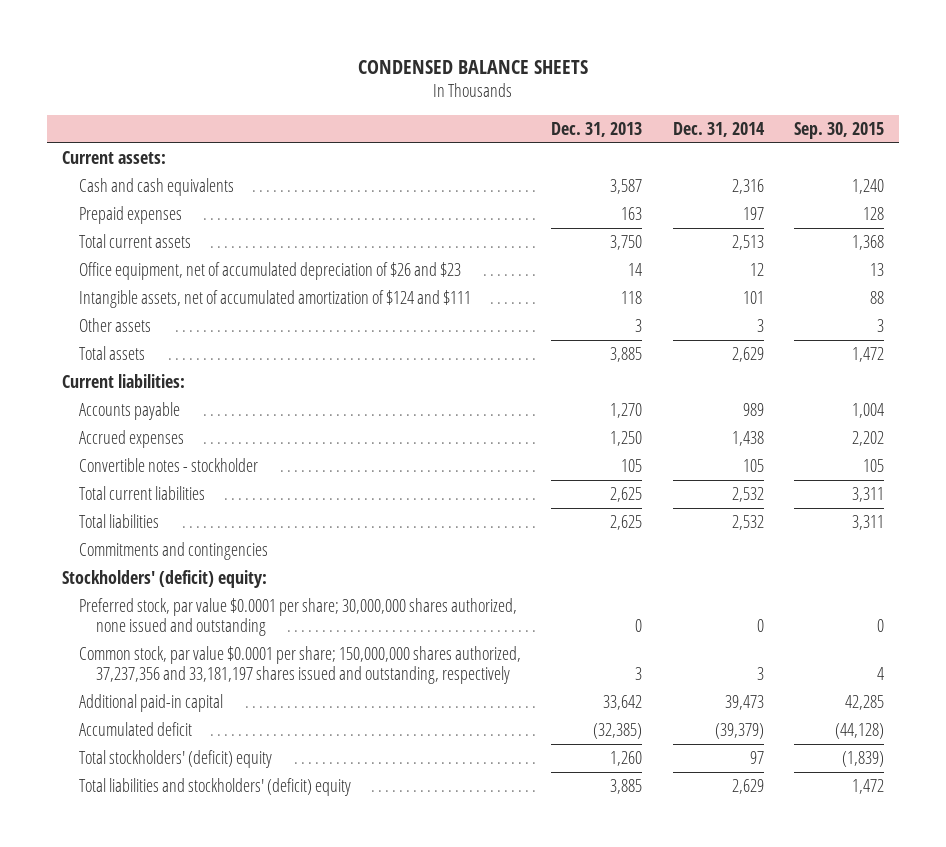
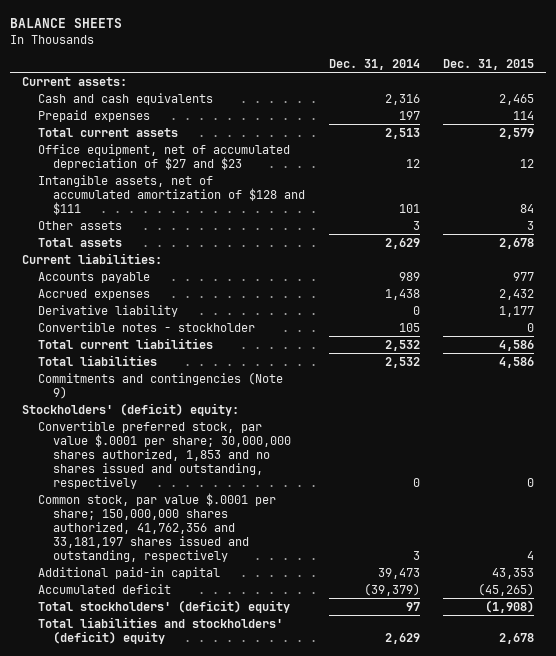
[357,59,588,74] CONDENSED BALANCE SHEETS -> [10,18,123,29] BALANCE SHEETS
[551,121,643,137] Dec. 31, 2013 -> none
[794,121,885,139] Sep. 30, 2015 -> none
none -> [443,58,535,70] Dec. 31, 2015
[78,262,461,281] Office equipment, net of accumulated depreciation of $26 and $23 -> [37,143,290,170] Office equipment, net of accumulated depreciation of $27 and $23
[78,290,471,309] Intangible assets, net of accumulated amortization of $124 and $111 -> [37,174,306,215] Intangible assets, net of accumulated amortization of $128 and $111
none -> [37,304,178,317] Derivative liability
[78,542,268,561] Commitments and contingencies -> [37,371,283,399] Commitments and contingencies (Note 9)
[78,598,517,637] Preferred stock, par value $0.0001 per share; 30,000,000 shares authorized, none issued and outstanding -> [37,420,292,490] Convertible preferred stock, par value $.0001 per share; 30,000,000 shares authorized, 1,853 and no shares issued and outstanding, respectively
[78,646,521,685] Common stock, par value $0.0001 per share; 150,000,000 shares authorized, 37,237,356 and 33,181,197 shares issued and outstanding, respectively -> [37,492,276,563] Common stock, par value $.0001 per share; 150,000,000 shares authorized, 41,762,356 and 33,181,197 shares issued and outstanding, respectively

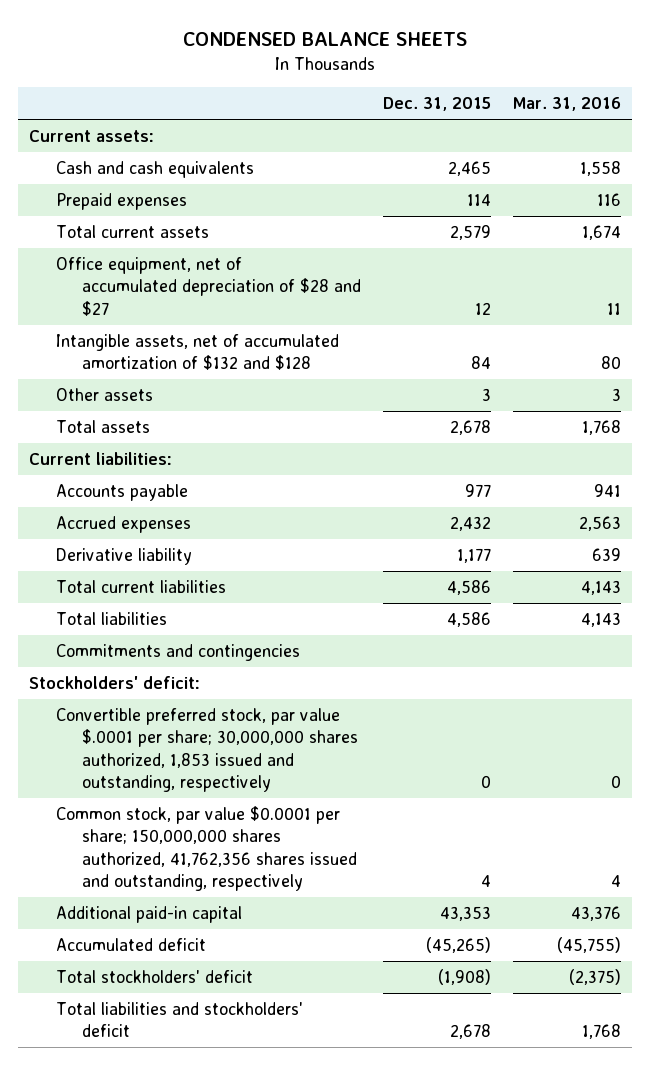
[10,18,123,29] BALANCE SHEETS -> [182,31,467,46] CONDENSED BALANCE SHEETS
[328,58,420,70] Dec. 31, 2014 -> none
none -> [512,97,621,112] Mar. 31, 2016
[37,143,290,170] Office equipment, net of accumulated depreciation of $27 and $23 -> [55,256,362,316] Office equipment, net of accumulated depreciation of $28 and $27
[37,174,306,215] Intangible assets, net of accumulated amortization of $128 and $111 -> [55,333,339,371] Intangible assets, net of accumulated amortization of $132 and $128
[37,321,255,332] Convertible notes - stockholder -> none
[37,371,283,399] Commitments and contingencies (Note 9) -> [55,643,300,661] Commitments and contingencies
[22,402,240,416] Stockholders' (deficit) equity: -> [29,675,201,689] Stockholders' deficit:
[37,420,292,490] Convertible preferred stock, par value $.0001 per share; 30,000,000 shares authorized, 1,853 and no shares issued and outstanding, respectively -> [55,707,359,793] Convertible preferred stock, par value $.0001 per share; 30,000,000 shares authorized, 1,853 issued and outstanding, respectively
[37,492,276,563] Common stock, par value $.0001 per share; 150,000,000 shares authorized, 41,762,356 and 33,181,197 shares issued and outstanding, respectively -> [55,805,358,892] Common stock, par value $0.0001 per share; 150,000,000 shares authorized, 41,762,356 shares issued and outstanding, respectively
[37,599,290,613] Total stockholders' (deficit) equity -> [55,969,253,983] Total stockholders' deficit
[37,616,283,644] Total liabilities and stockholders' (deficit) equity -> [55,1001,303,1038] Total liabilities and stockholders' deficit

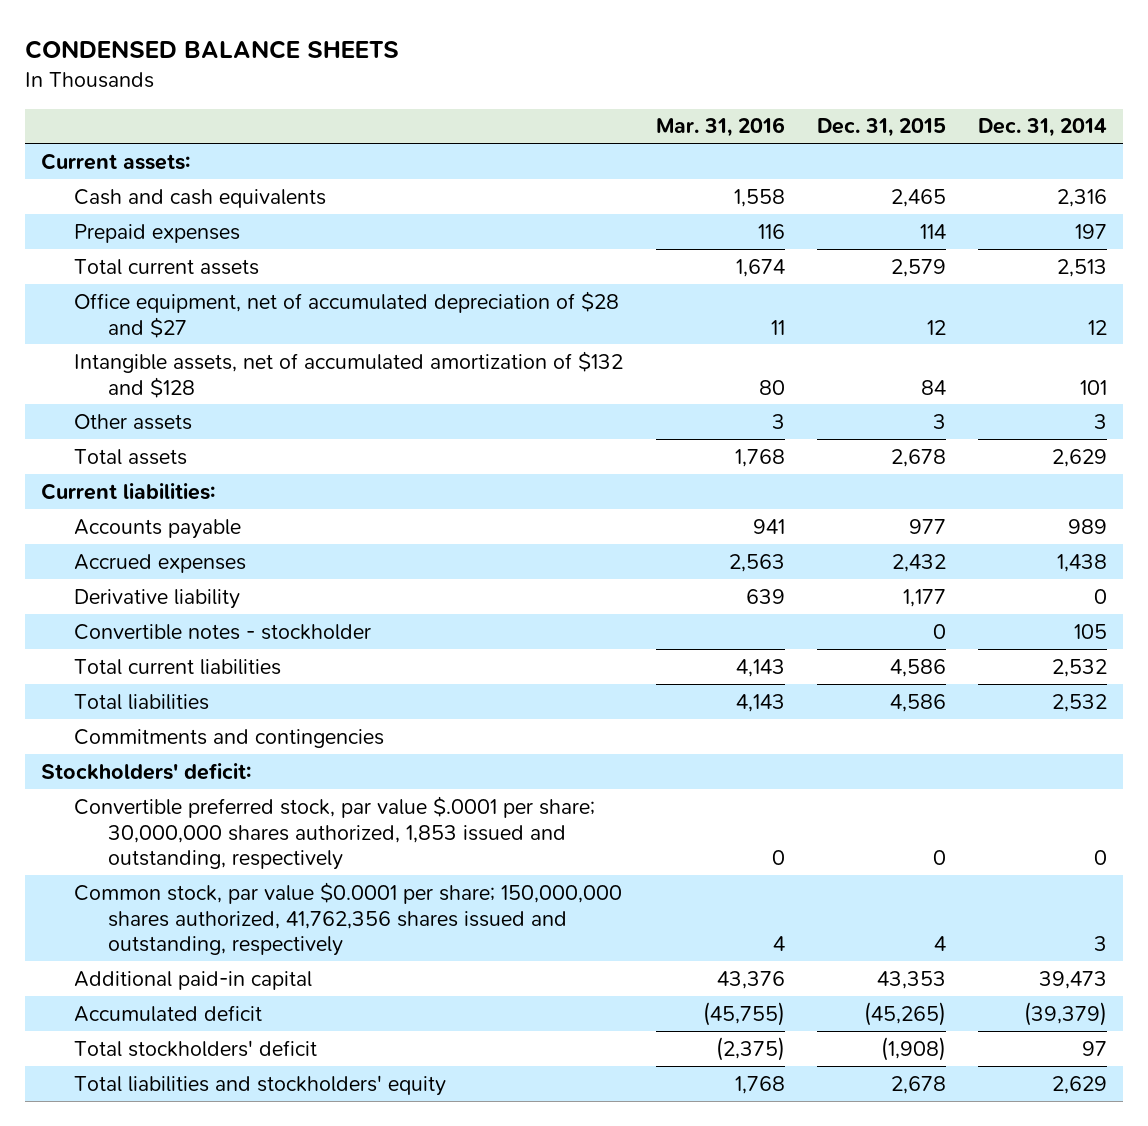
none -> [978,118,1108,138] Dec. 31, 2014
none -> [74,623,372,640] Convertible notes - stockholder
[55,1001,303,1038] Total liabilities and stockholders' deficit -> [74,1074,447,1096] Total liabilities and stockholders' equity

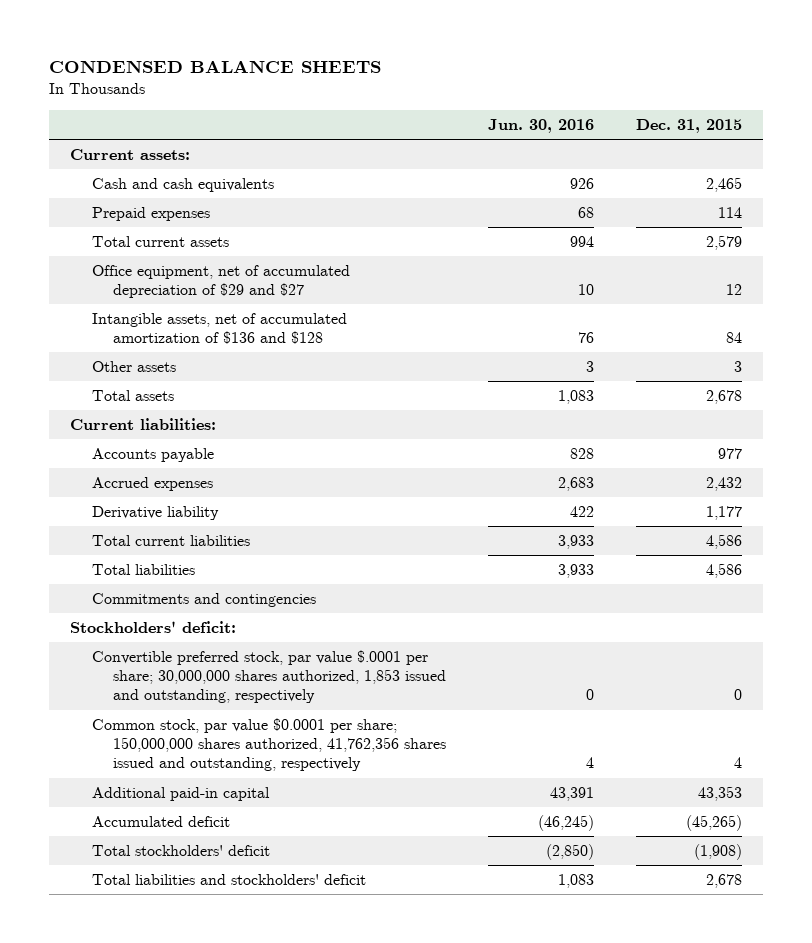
[655,117,785,138] Mar. 31, 2016 -> none
[978,118,1108,138] Dec. 31, 2014 -> none
none -> [488,118,595,133] Jun. 30, 2016
[74,290,620,338] Office equipment, net of accumulated depreciation of $28 and $27 -> [91,264,350,299] Office equipment, net of accumulated depreciation of $29 and $27
[74,350,624,398] Intangible assets, net of accumulated amortization of $132 and $128 -> [91,312,347,345] Intangible assets, net of accumulated amortization of $136 and $128
[74,623,372,640] Convertible notes - stockholder -> none
[74,1074,447,1096] Total liabilities and stockholders' equity -> [91,873,366,885] Total liabilities and stockholders' deficit

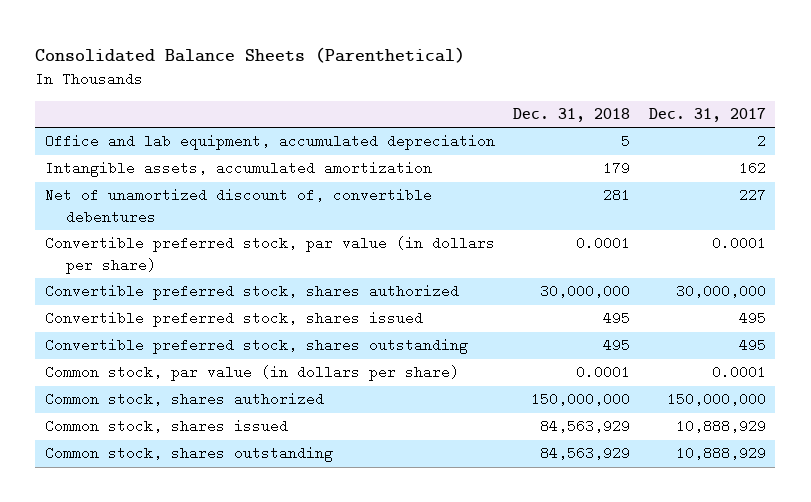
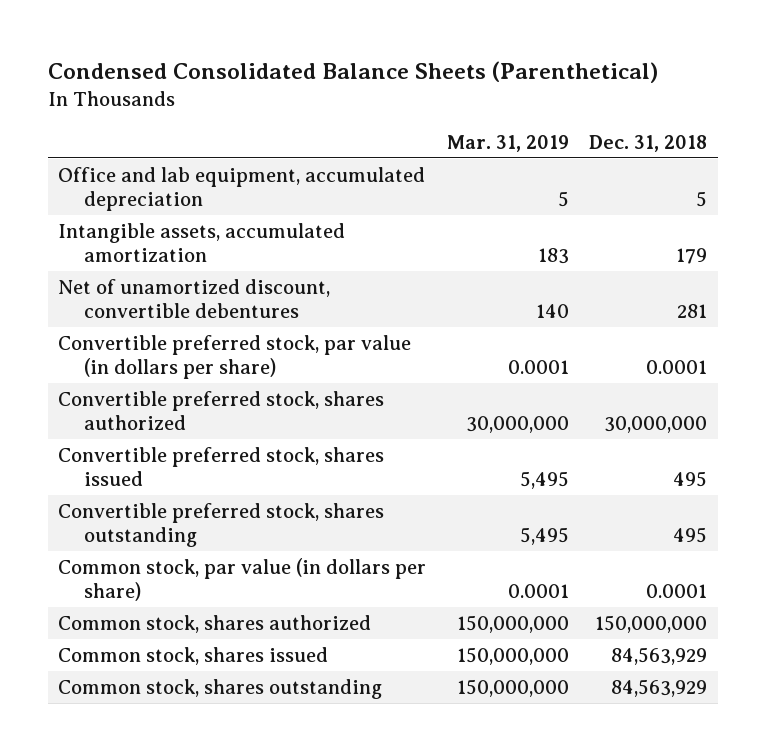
[35,47,466,64] Consolidated Balance Sheets (Parenthetical) -> [47,60,658,83] Condensed Consolidated Balance Sheets (Parenthetical)
[648,108,766,123] Dec. 31, 2017 -> none
none -> [446,134,569,152] Mar. 31, 2019
[44,188,432,224] Net of unamortized discount of, convertible debentures -> [58,279,331,318] Net of unamortized discount, convertible debentures

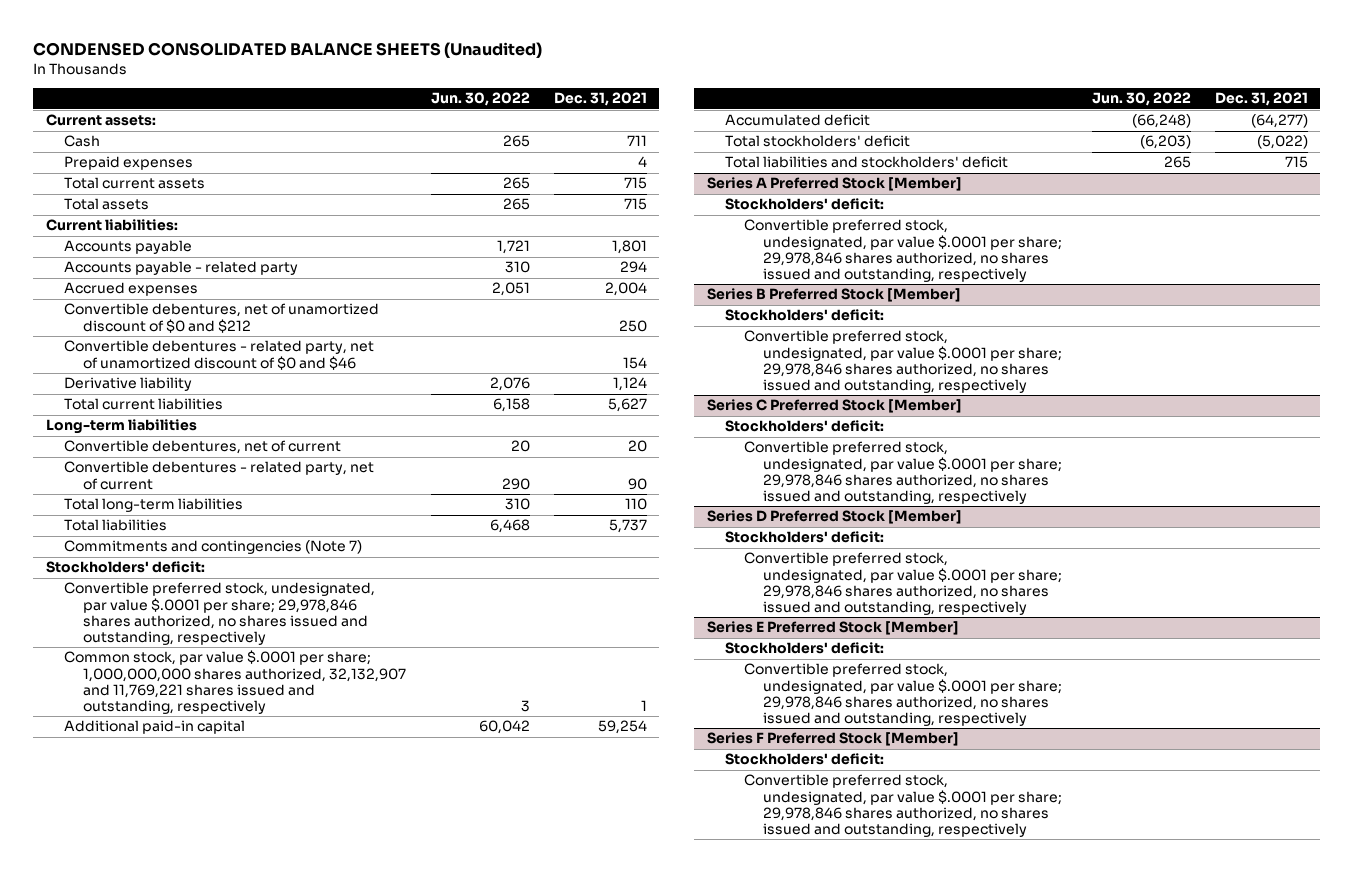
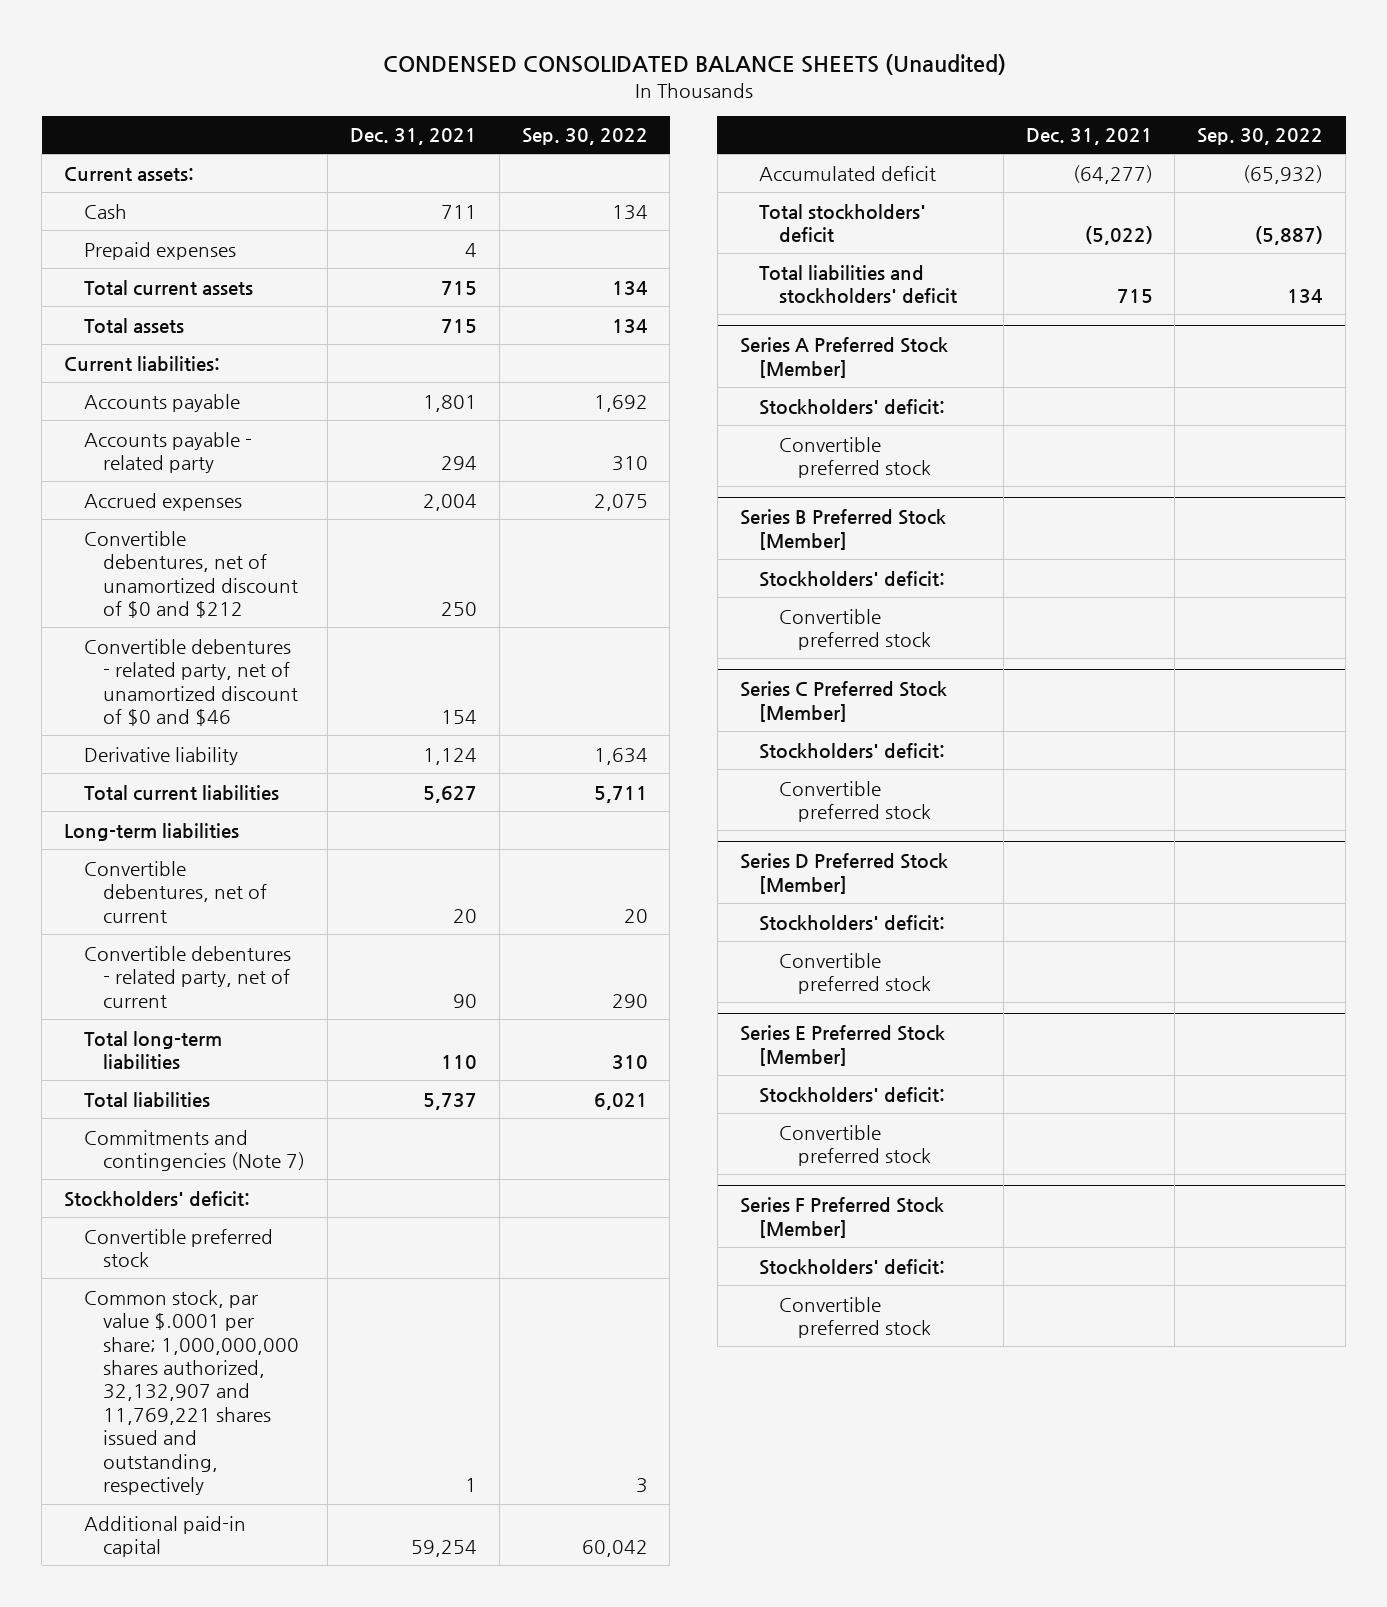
[430,92,530,107] Jun. 30, 2022 -> none
none -> [521,128,648,146] Sep. 30, 2022
[64,582,376,646] Convertible preferred stock, undesignated, par value $.0001 per share; 29,978,846 shares authorized, no shares issued and outstanding, respectively -> [83,1228,273,1268] Convertible preferred stock
[744,219,1062,283] Convertible preferred stock, undesignated, par value $.0001 per share; 29,978,846 shares authorized, no shares issued and outstanding, respectively -> [778,436,932,479] Convertible preferred stock
[744,330,1062,394] Convertible preferred stock, undesignated, par value $.0001 per share; 29,978,846 shares authorized, no shares issued and outstanding, respectively -> [778,608,932,651] Convertible preferred stock
[744,441,1062,505] Convertible preferred stock, undesignated, par value $.0001 per share; 29,978,846 shares authorized, no shares issued and outstanding, respectively -> [778,780,932,823] Convertible preferred stock
[744,552,1062,616] Convertible preferred stock, undesignated, par value $.0001 per share; 29,978,846 shares authorized, no shares issued and outstanding, respectively -> [778,952,932,995] Convertible preferred stock
[744,663,1062,727] Convertible preferred stock, undesignated, par value $.0001 per share; 29,978,846 shares authorized, no shares issued and outstanding, respectively -> [778,1124,932,1167] Convertible preferred stock
[744,774,1062,838] Convertible preferred stock, undesignated, par value $.0001 per share; 29,978,846 shares authorized, no shares issued and outstanding, respectively -> [778,1296,932,1339] Convertible preferred stock

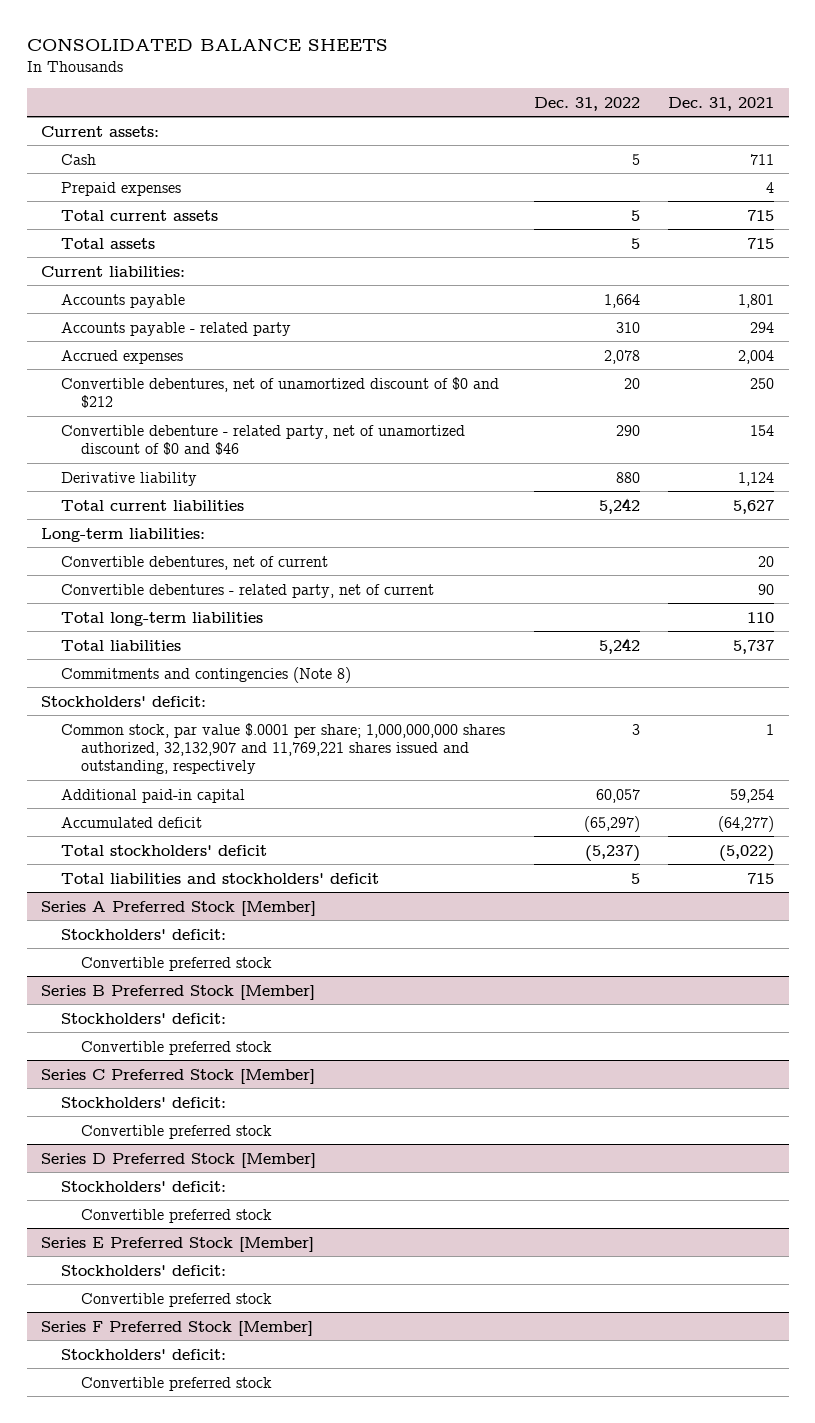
[382,54,1006,76] CONDENSED CONSOLIDATED BALANCE SHEETS (Unaudited) -> [26,38,388,52] CONSOLIDATED BALANCE SHEETS
[521,128,648,146] Sep. 30, 2022 -> none
none -> [533,96,640,111] Dec. 31, 2022
[83,638,299,727] Convertible debentures - related party, net of unamortized discount of $0 and $46 -> [61,424,466,455] Convertible debenture - related party, net of unamortized discount of $0 and $46
[64,822,240,841] Long-term liabilities -> [41,527,206,542] Long-term liabilities:
[83,1129,306,1172] Commitments and contingencies (Note 7) -> [61,666,352,683] Commitments and contingencies (Note 8)
[83,1228,273,1268] Convertible preferred stock -> none

